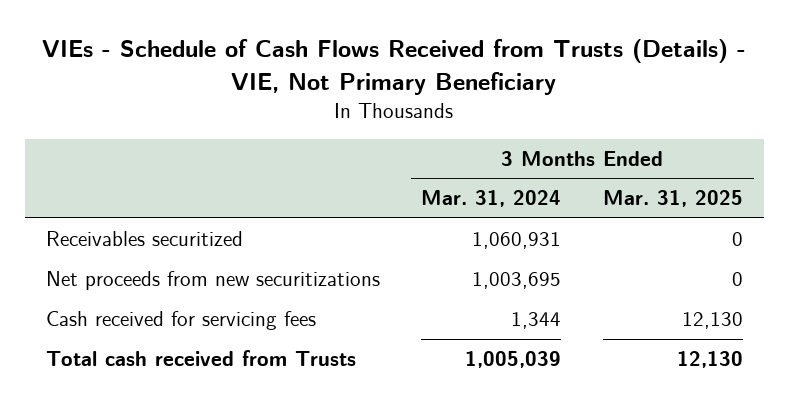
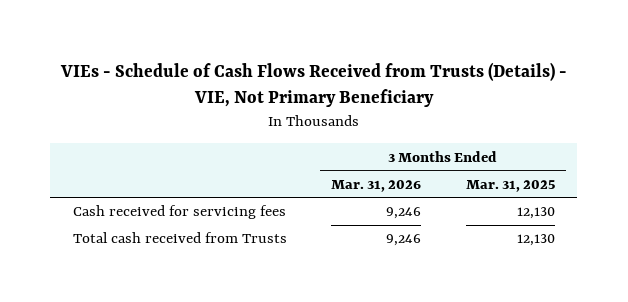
[421,190,562,208] Mar. 31, 2024 -> none
none -> [331,179,422,192] Mar. 31, 2026
[45,231,243,247] Receivables securitized -> none
[45,271,380,291] Net proceeds from new securitizations -> none

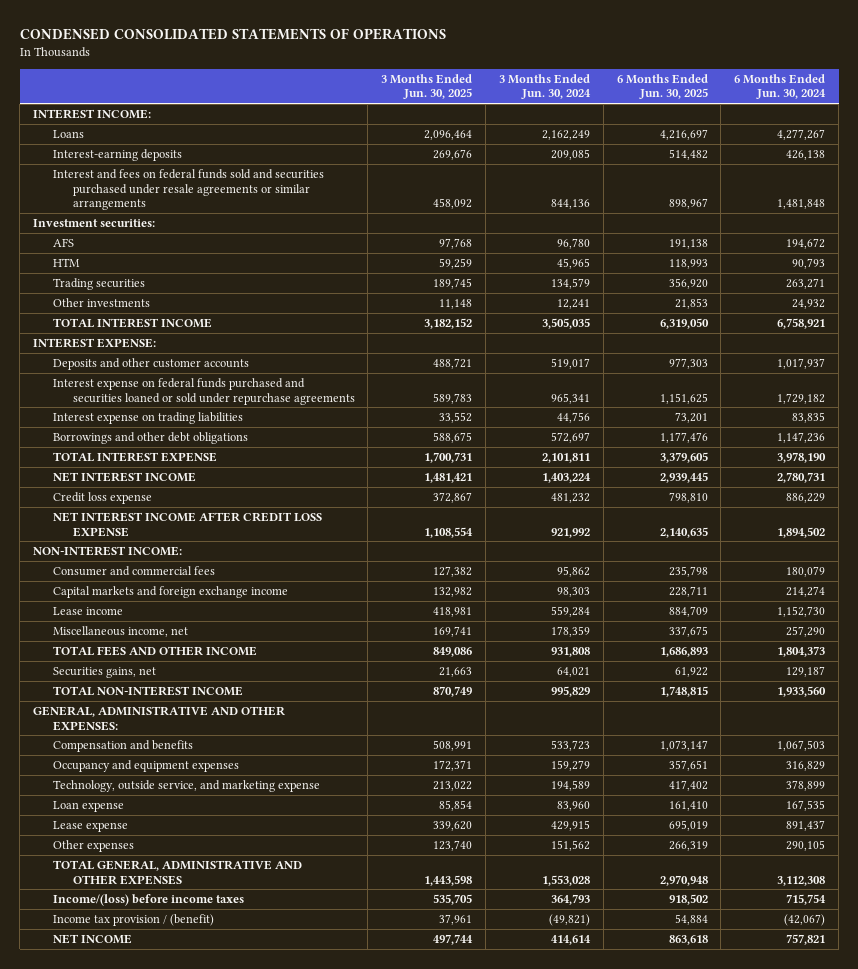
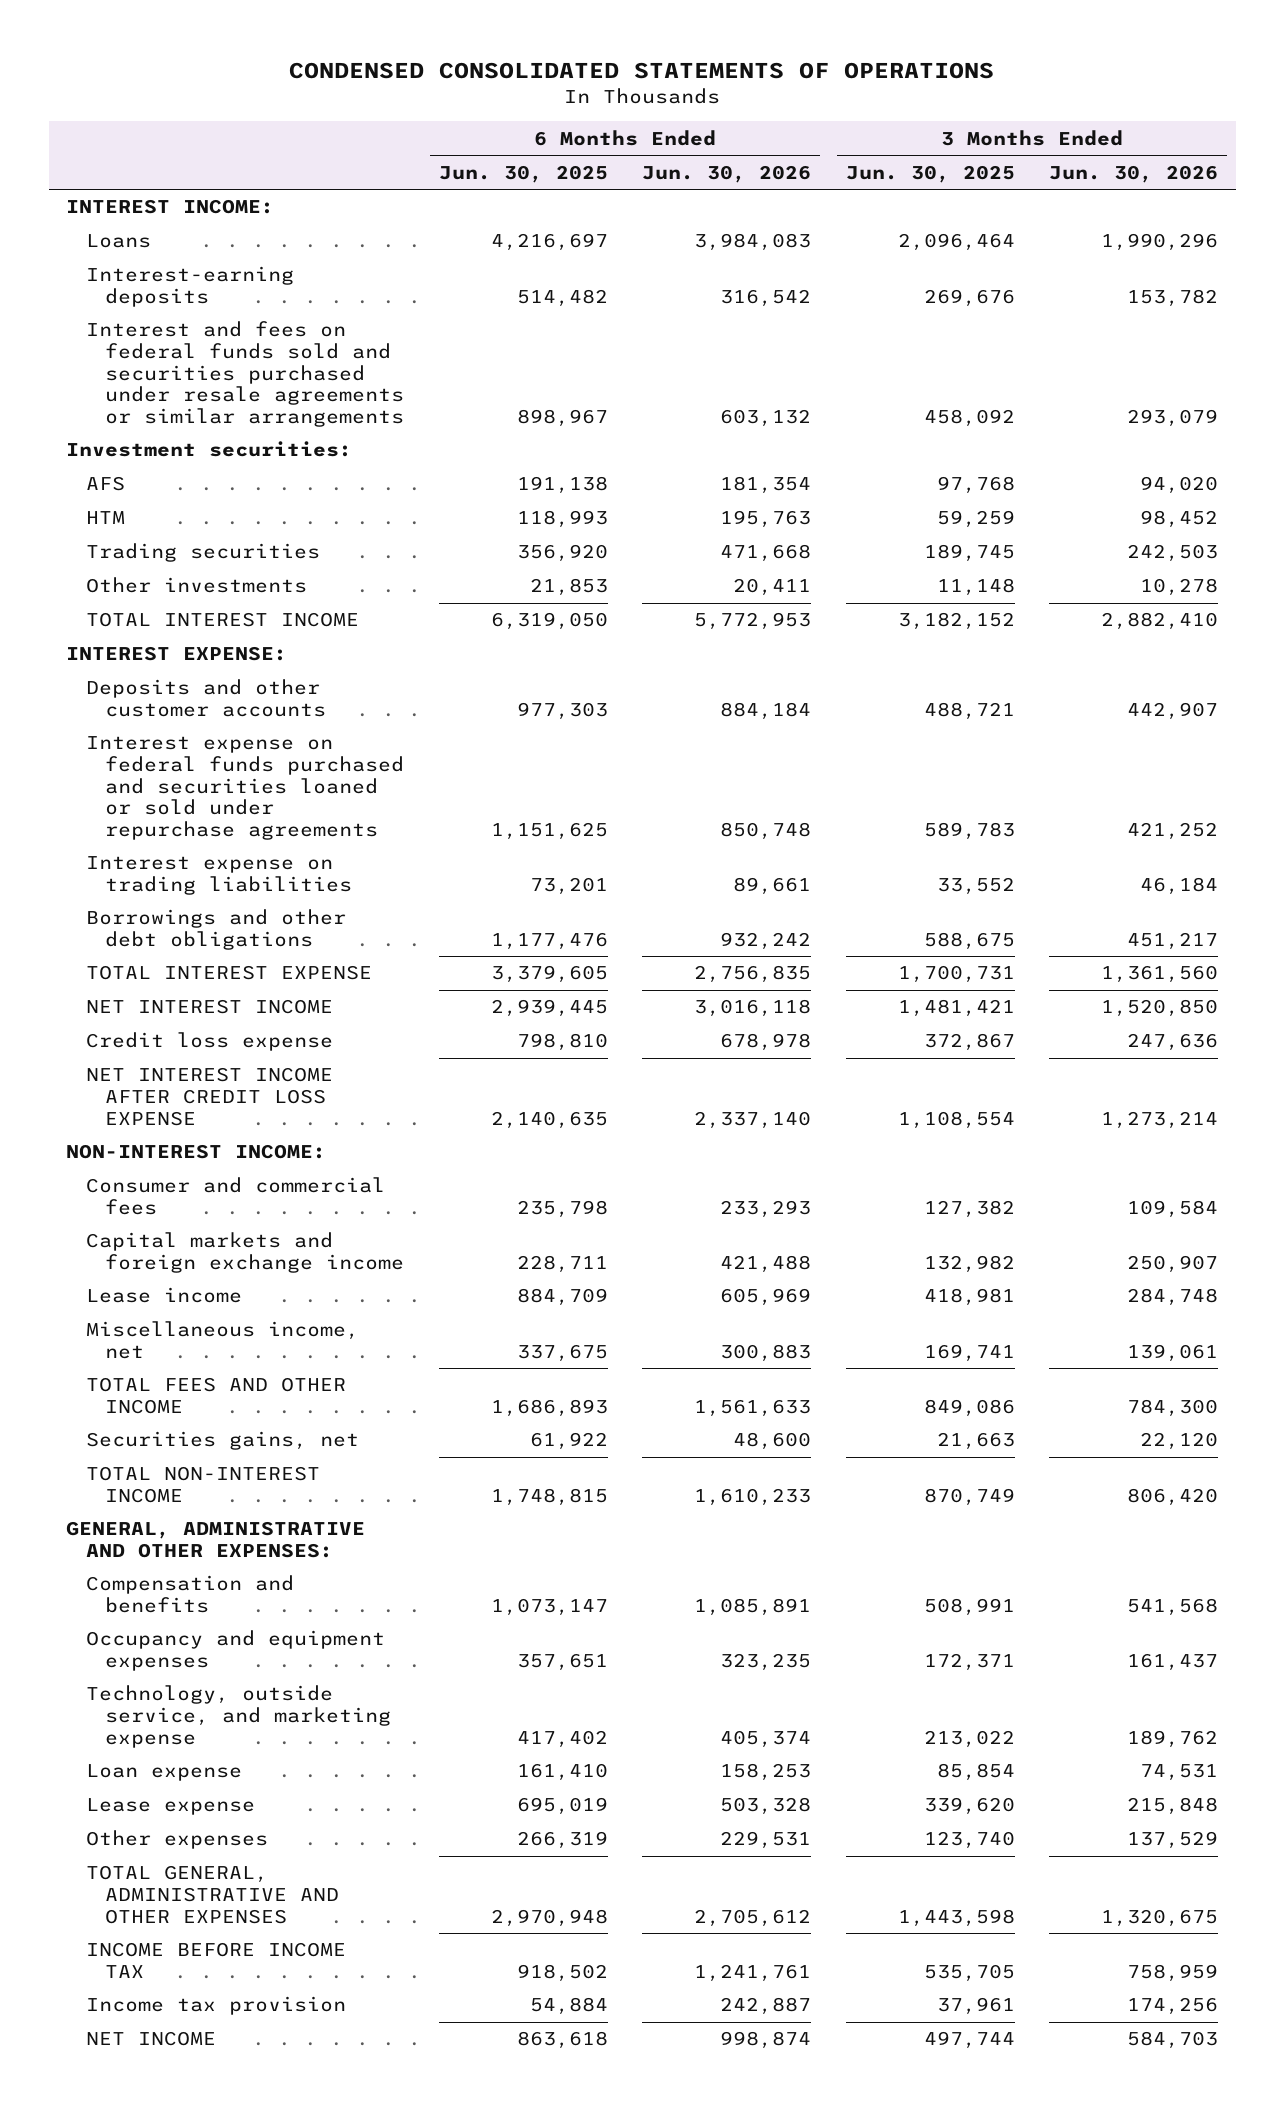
[498,73,591,100] 3 Months Ended Jun. 30, 2024 -> none
[734,73,827,100] 6 Months Ended Jun. 30, 2024 -> none
none -> [642,164,812,183] Jun. 30, 2026
none -> [1049,164,1219,183] Jun. 30, 2026
[52,894,244,907] Income/(loss) before income taxes -> [85,1942,346,1978] INCOME BEFORE INCOME TAX
[52,914,214,927] Income tax provision / (benefit) -> [85,1996,346,2016] Income tax provision

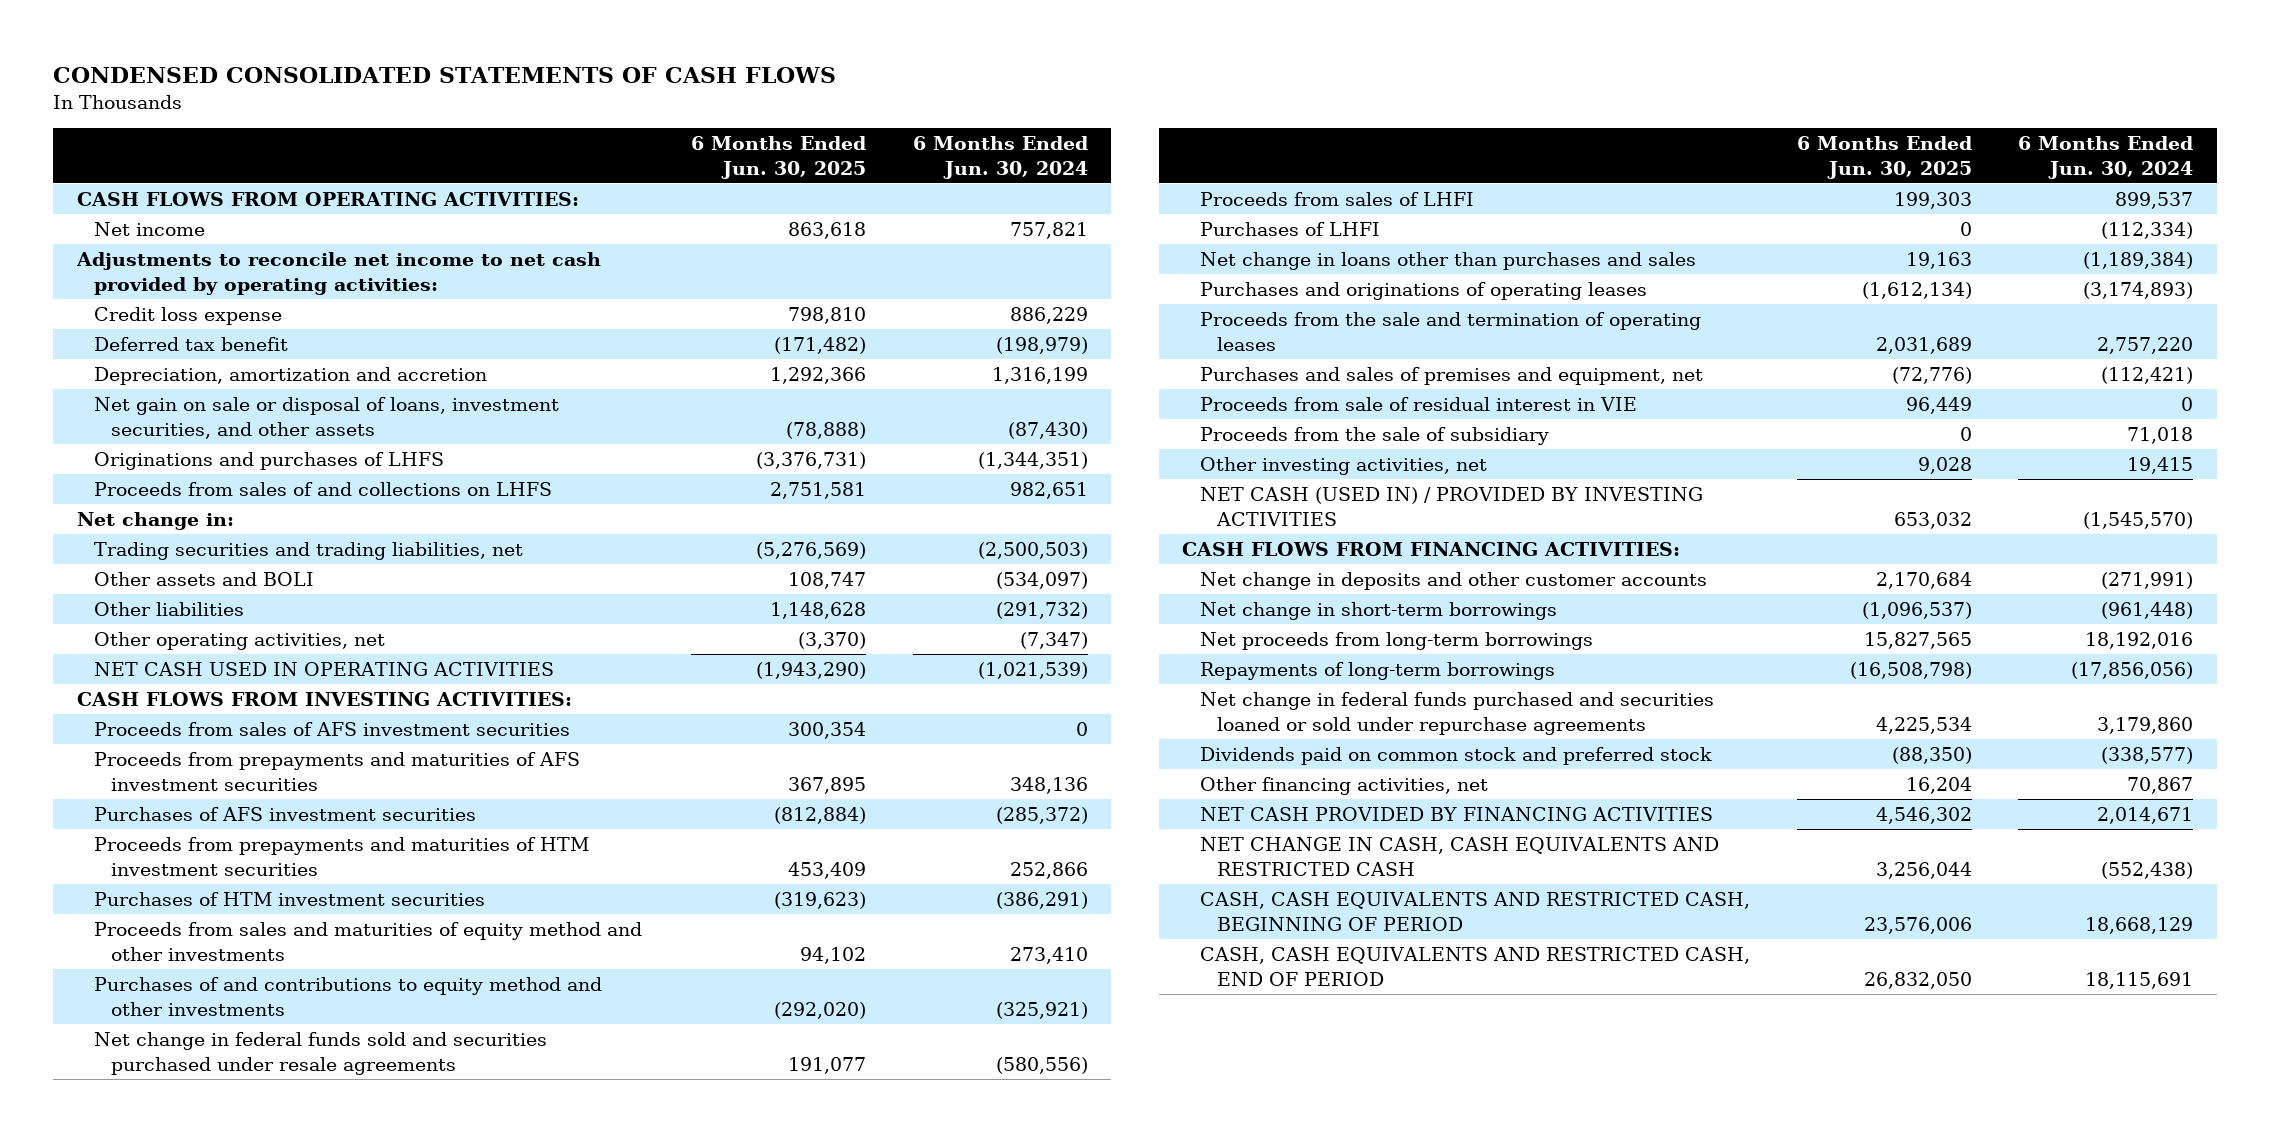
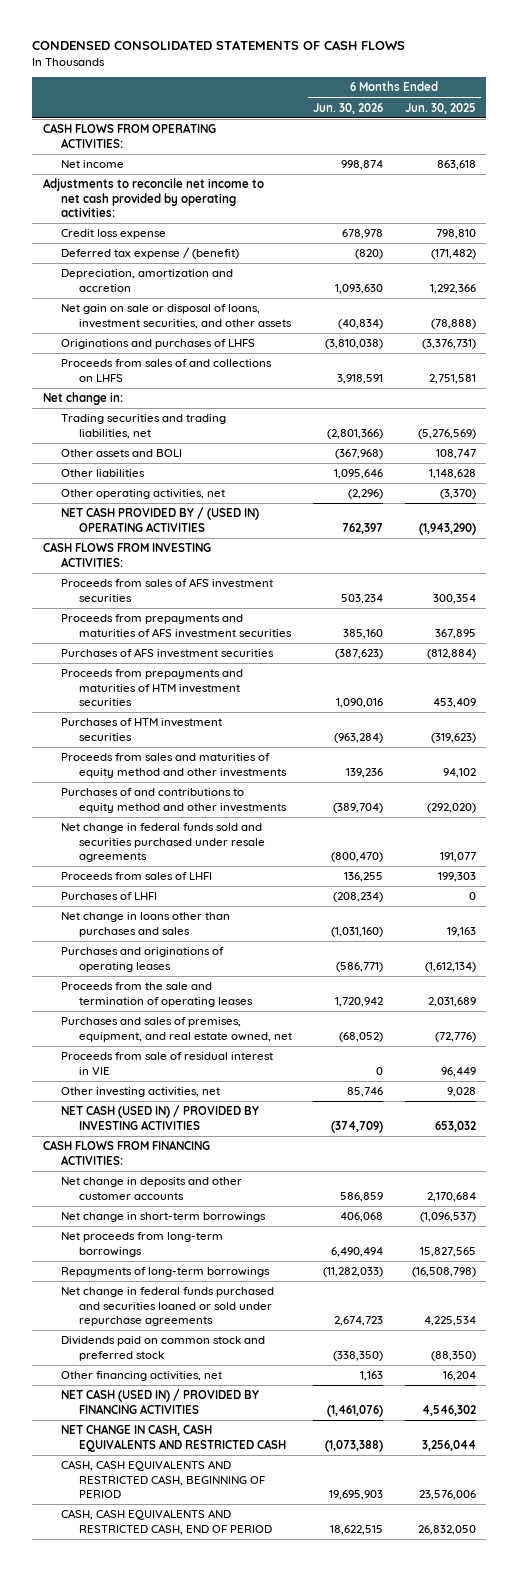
[912,135,1088,179] 6 Months Ended Jun. 30, 2024 -> none
none -> [313,102,384,114] Jun. 30, 2026
[93,337,288,352] Deferred tax benefit -> [60,247,239,260] Deferred tax expense / (benefit)
[93,662,554,677] NET CASH USED IN OPERATING ACTIVITIES -> [60,507,259,532] NET CASH PROVIDED BY / (USED IN) OPERATING ACTIVITIES
[1199,367,1703,386] Purchases and sales of premises and equipment, net -> [60,1017,292,1042] Purchases and sales of premises, equipment, and real estate owned, net
[1199,427,1549,446] Proceeds from the sale of subsidiary -> none
[1199,807,1713,822] NET CASH PROVIDED BY FINANCING ACTIVITIES -> [60,1389,259,1414] NET CASH (USED IN) / PROVIDED BY FINANCING ACTIVITIES

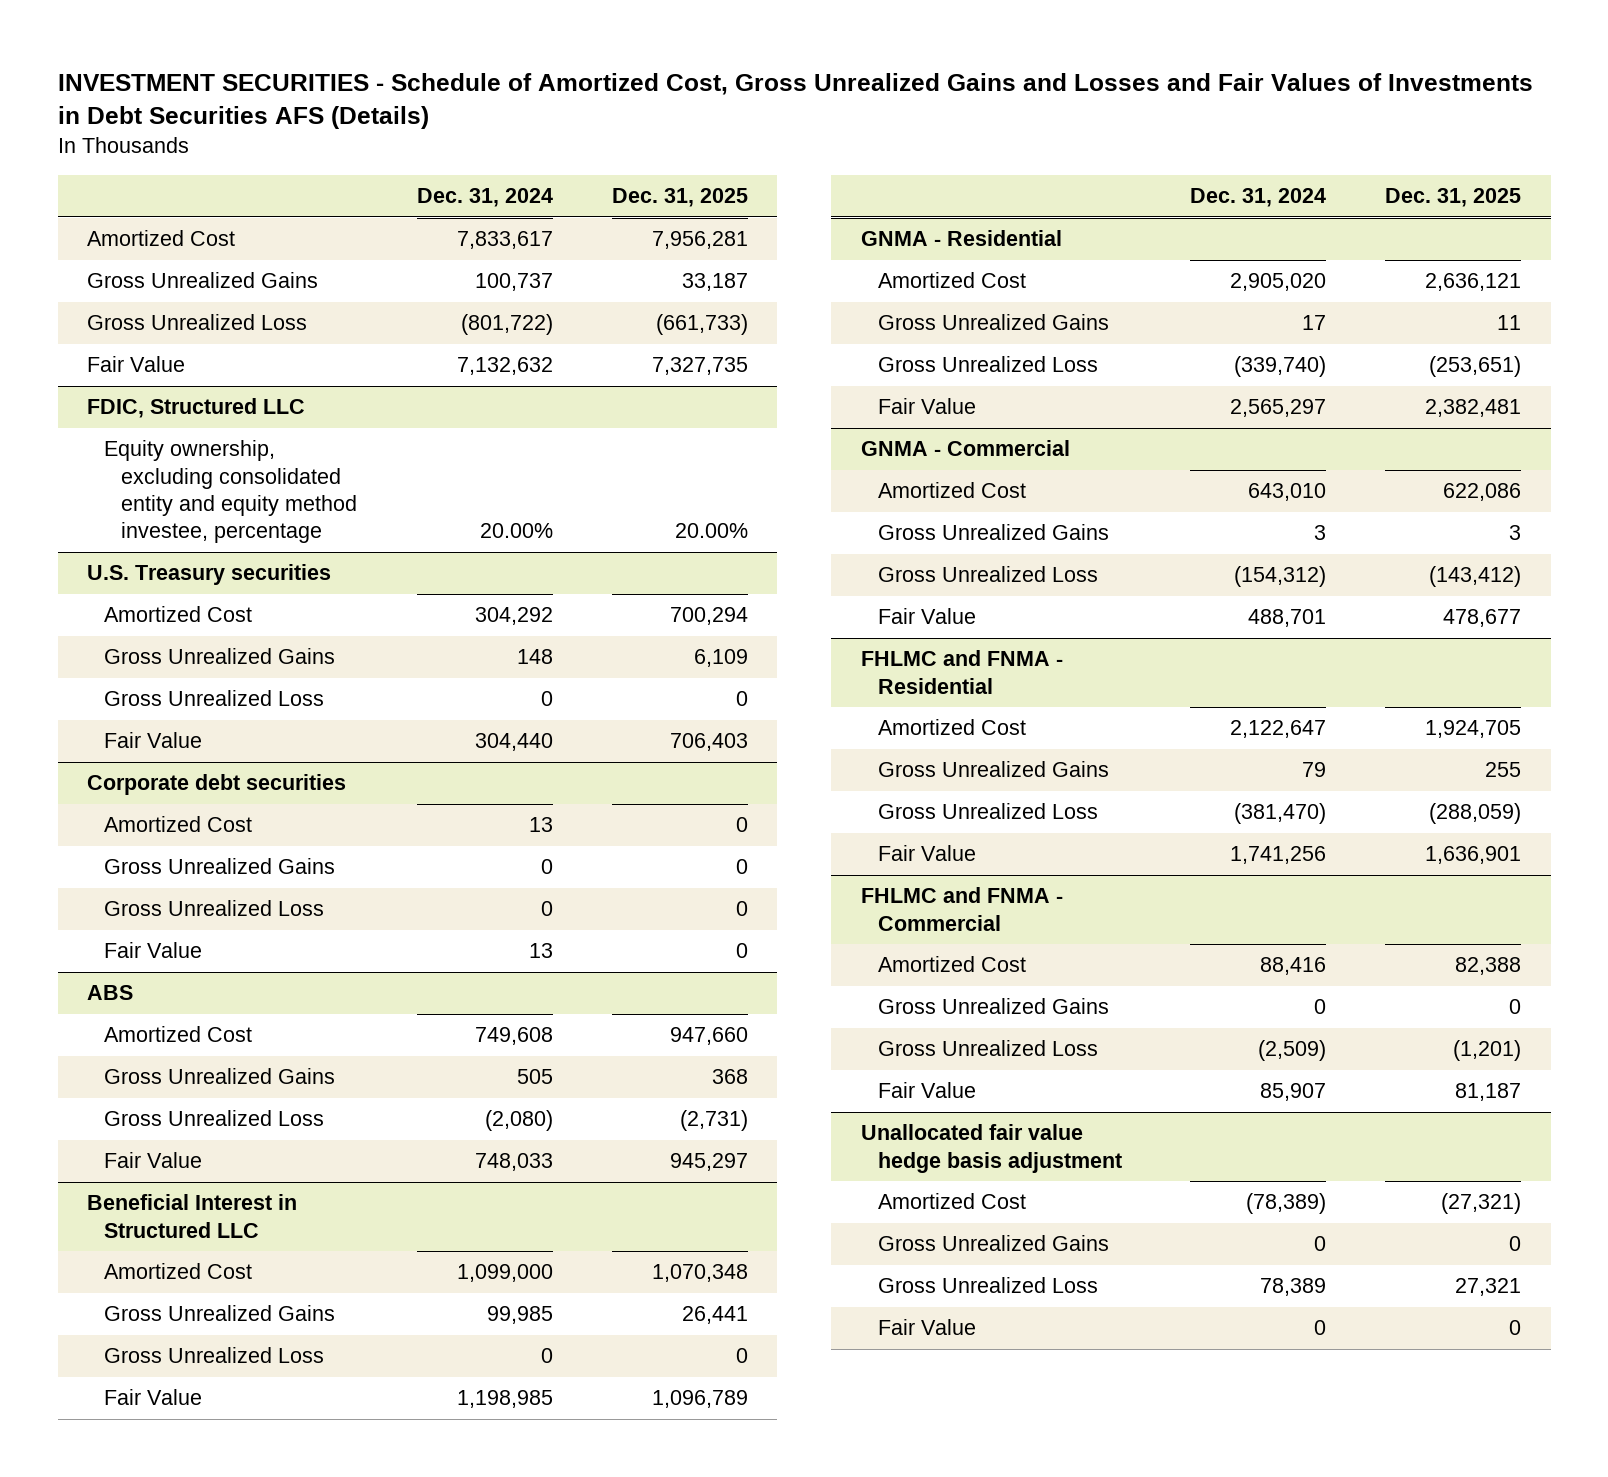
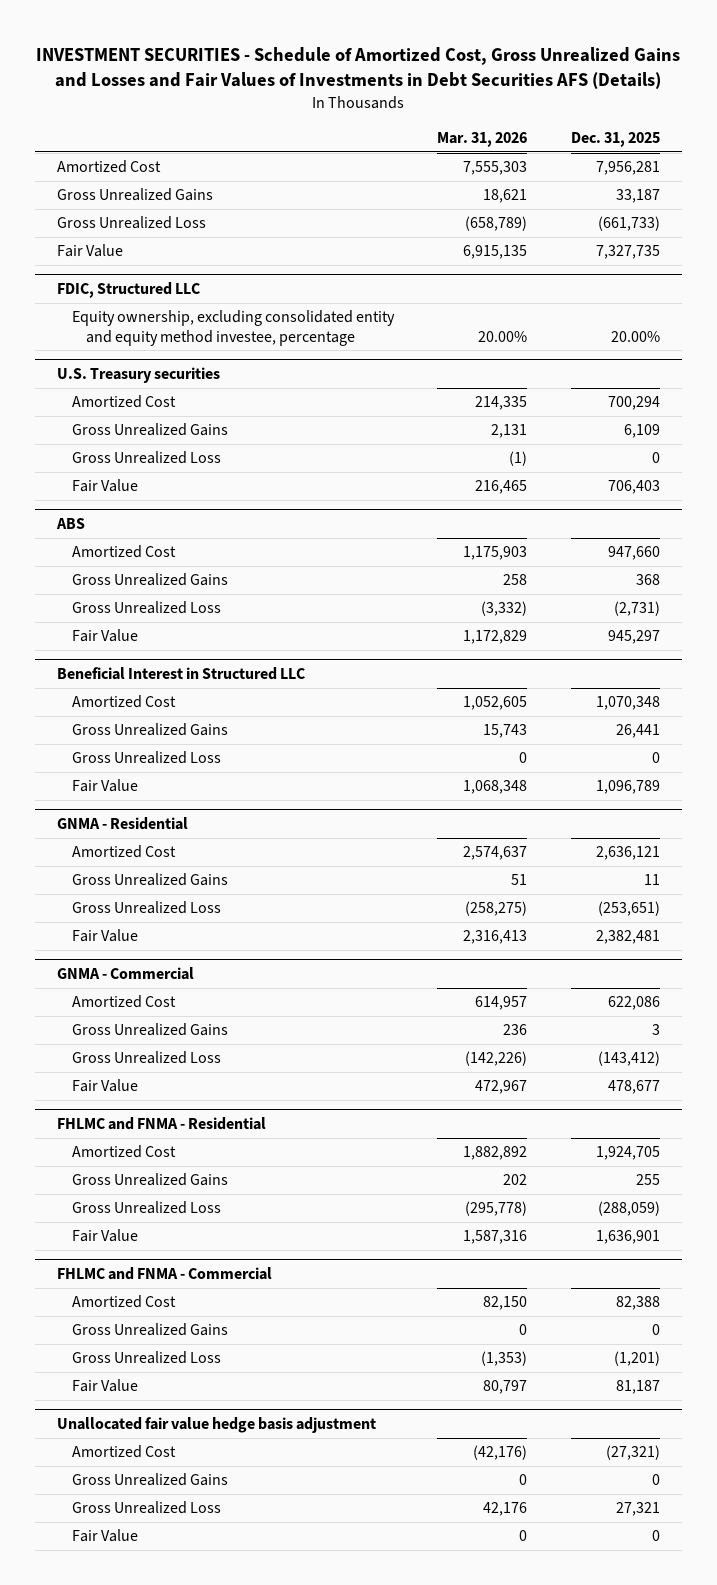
[416,188,553,208] Dec. 31, 2024 -> none
none -> [437,132,528,148] Mar. 31, 2026
[87,774,347,796] Corporate debt securities -> none
[104,816,253,833] Amortized Cost -> none
[104,858,336,875] Gross Unrealized Gains -> none
[104,900,325,917] Gross Unrealized Loss -> none
[104,942,203,959] Fair Value -> none

